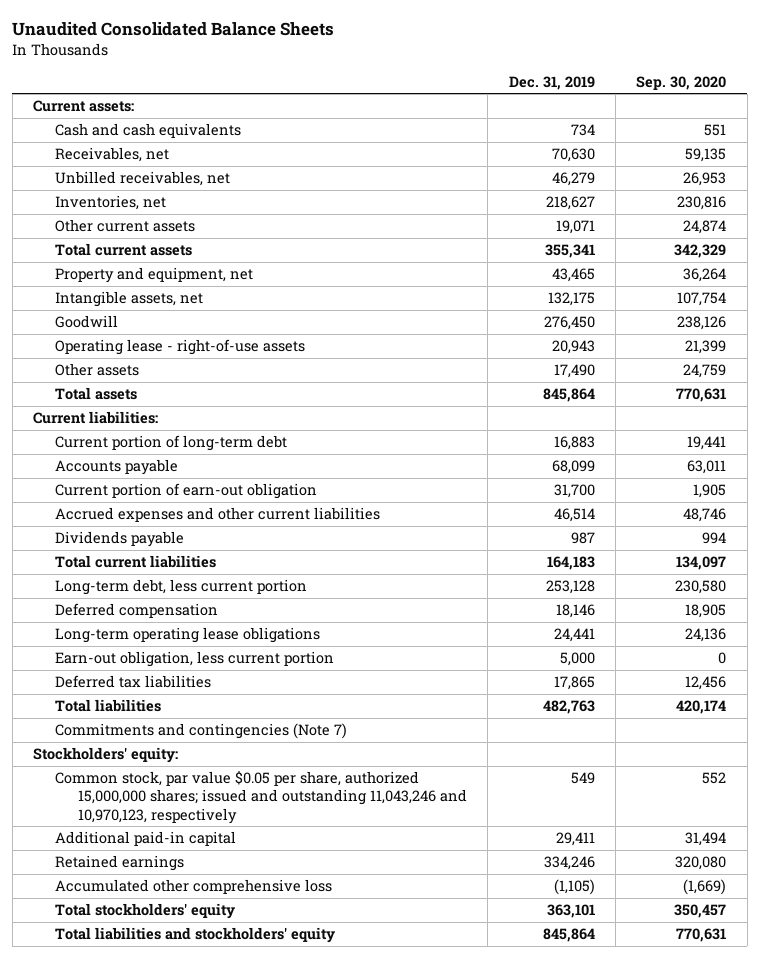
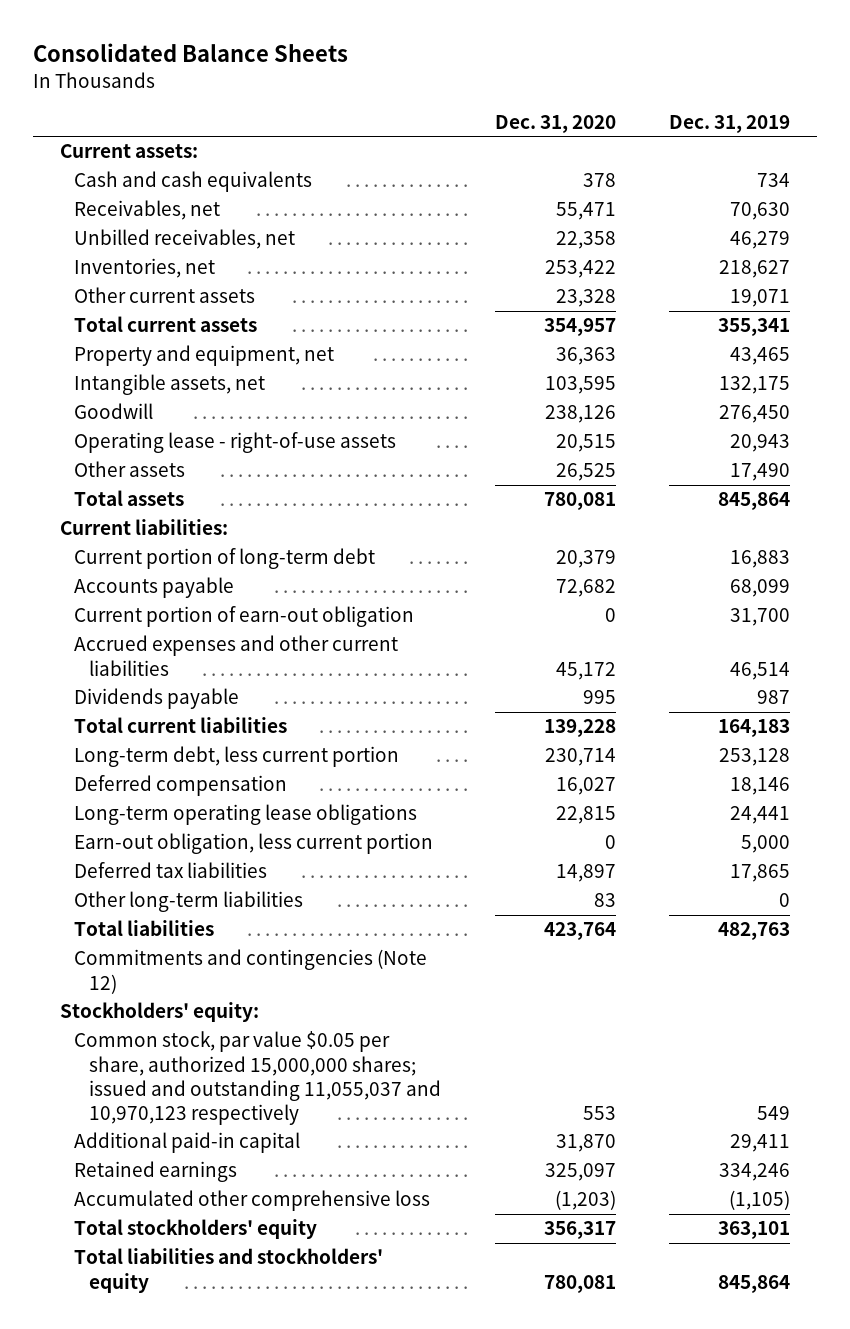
[12,22,335,37] Unaudited Consolidated Balance Sheets -> [32,43,348,63] Consolidated Balance Sheets
[636,75,727,90] Sep. 30, 2020 -> none
none -> [494,114,616,133] Dec. 31, 2020
none -> [74,891,304,913] Other long-term liabilities
[55,723,348,740] Commitments and contingencies (Note 7) -> [74,949,428,994] Commitments and contingencies (Note 12)
[55,771,467,824] Common stock, par value $0.05 per share, authorized 15,000,000 shares; issued and outstanding 11,043,246 and 10,970,123, respectively -> [74,1031,441,1125] Common stock, par value $0.05 per share, authorized 15,000,000 shares; issued and outstanding 11,055,037 and 10,970,123 respectively

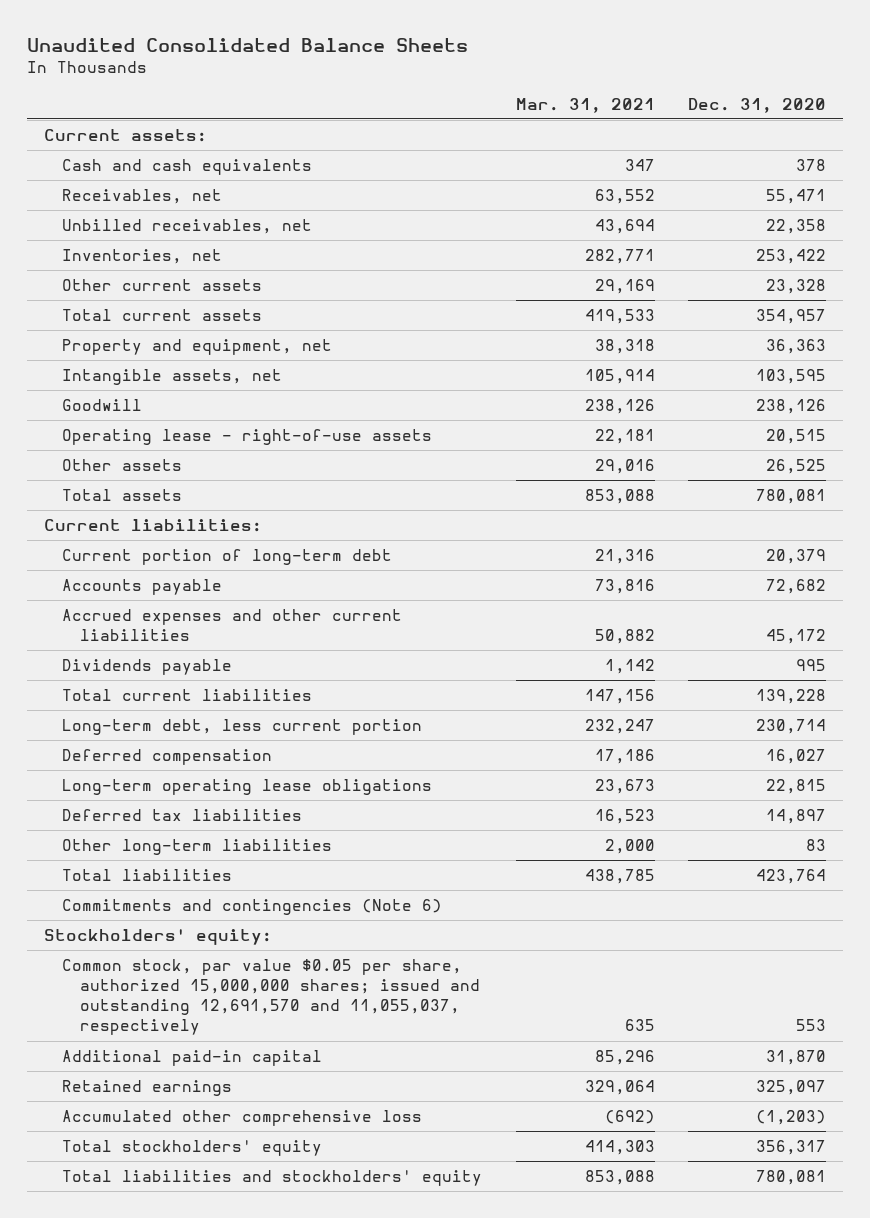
[32,43,348,63] Consolidated Balance Sheets -> [27,37,469,52] Unaudited Consolidated Balance Sheets
[669,114,791,133] Dec. 31, 2019 -> none
none -> [515,97,655,113] Mar. 31, 2021
[74,606,415,628] Current portion of earn-out obligation -> none
[74,833,434,855] Earn-out obligation, less current portion -> none
[74,949,428,994] Commitments and contingencies (Note 12) -> [62,899,443,916] Commitments and contingencies (Note 6)
[74,1031,441,1125] Common stock, par value $0.05 per share, authorized 15,000,000 shares; issued and outstanding 11,055,037 and 10,970,123 respectively -> [62,959,480,1036] Common stock, par value $0.05 per share, authorized 15,000,000 shares; issued and outstanding 12,691,570 and 11,055,037, respectively

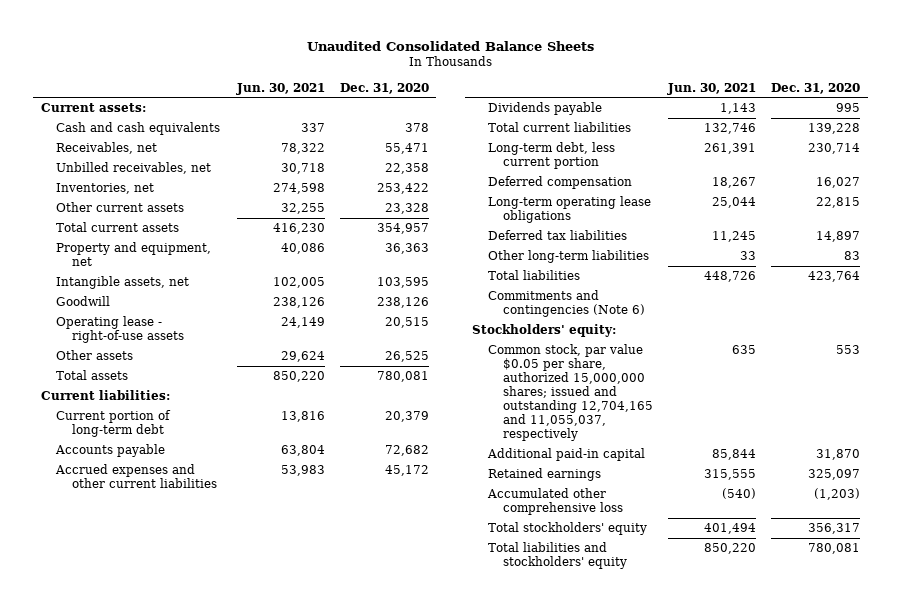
[515,97,655,113] Mar. 31, 2021 -> none
none -> [235,82,325,95] Jun. 30, 2021
[62,959,480,1036] Common stock, par value $0.05 per share, authorized 15,000,000 shares; issued and outstanding 12,691,570 and 11,055,037, respectively -> [487,344,653,441] Common stock, par value $0.05 per share, authorized 15,000,000 shares; issued and outstanding 12,704,165 and 11,055,037, respectively

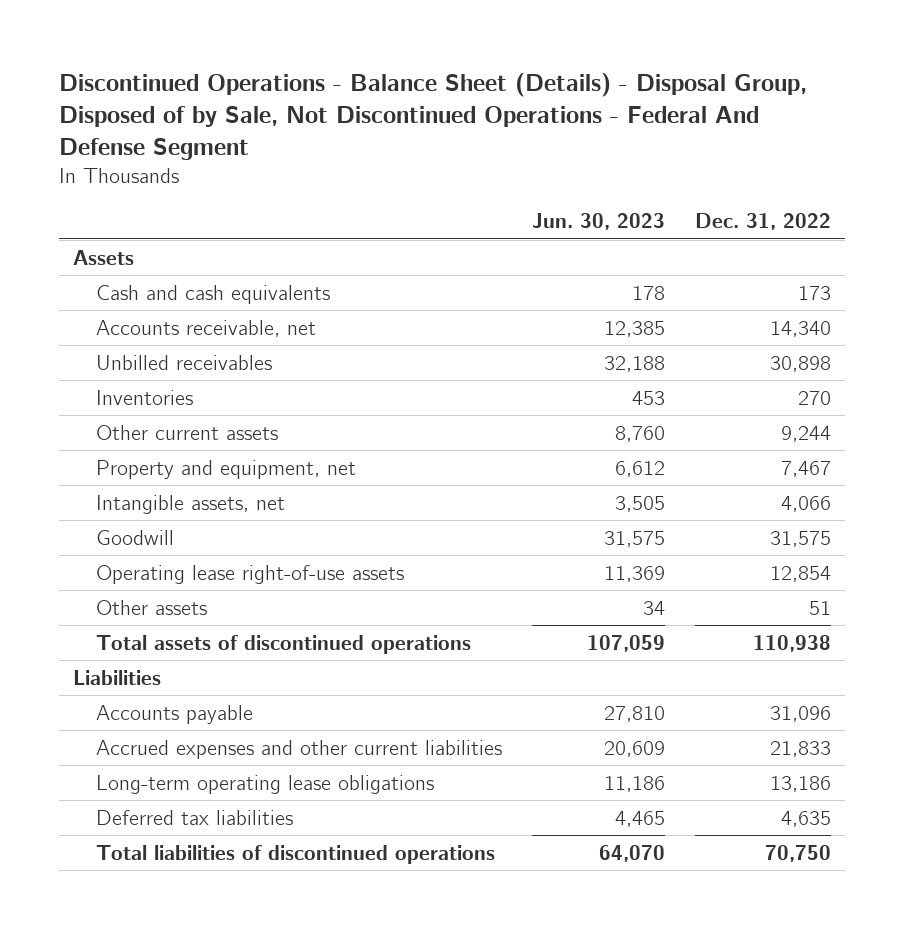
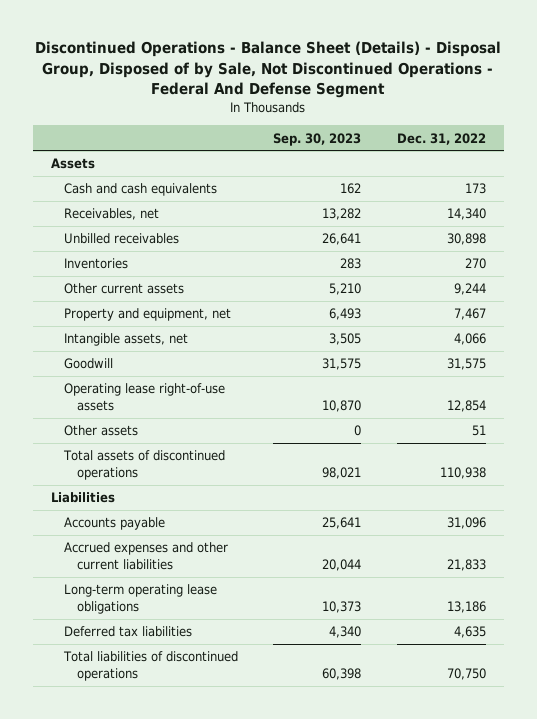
[531,213,665,231] Jun. 30, 2023 -> none
none -> [273,132,362,146] Sep. 30, 2023
[96,319,317,337] Accounts receivable, net -> [63,208,159,221] Receivables, net

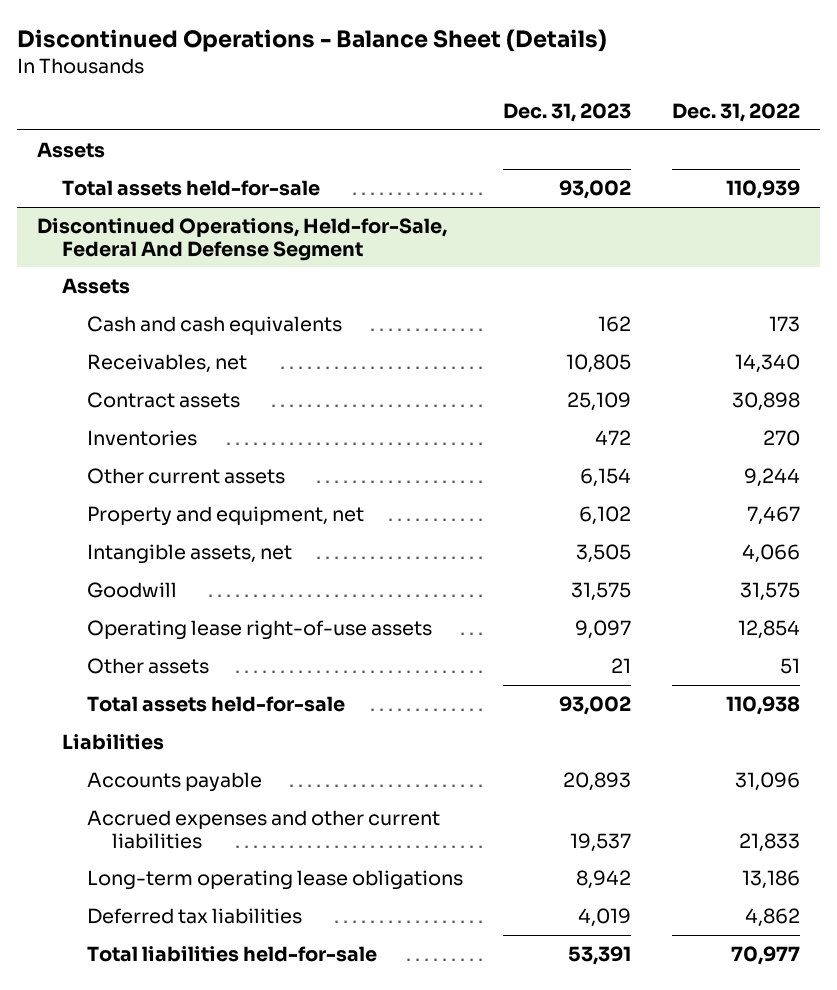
[35,41,502,99] Discontinued Operations - Balance Sheet (Details) - Disposal Group, Disposed of by Sale, Not Discontinued Operations - Federal And Defense Segment -> [16,28,607,52] Discontinued Operations - Balance Sheet (Details)
[273,132,362,146] Sep. 30, 2023 -> none
none -> [503,103,632,123] Dec. 31, 2023
none -> [61,179,320,196] Total assets held-for-sale
none -> [36,217,447,261] Discontinued Operations, Held-for-Sale, Federal And Defense Segment
none -> [61,277,130,294] Assets
[63,233,179,245] Unbilled receivables -> [86,391,240,408] Contract assets
[62,450,225,481] Total assets of discontinued operations -> [86,695,345,712] Total assets held-for-sale
[454,626,487,639] 4,635 -> [744,907,800,927] 4,862
[62,651,238,682] Total liabilities of discontinued operations -> [86,945,377,962] Total liabilities held-for-sale
[447,668,487,681] 70,750 -> [730,945,800,965] 70,977

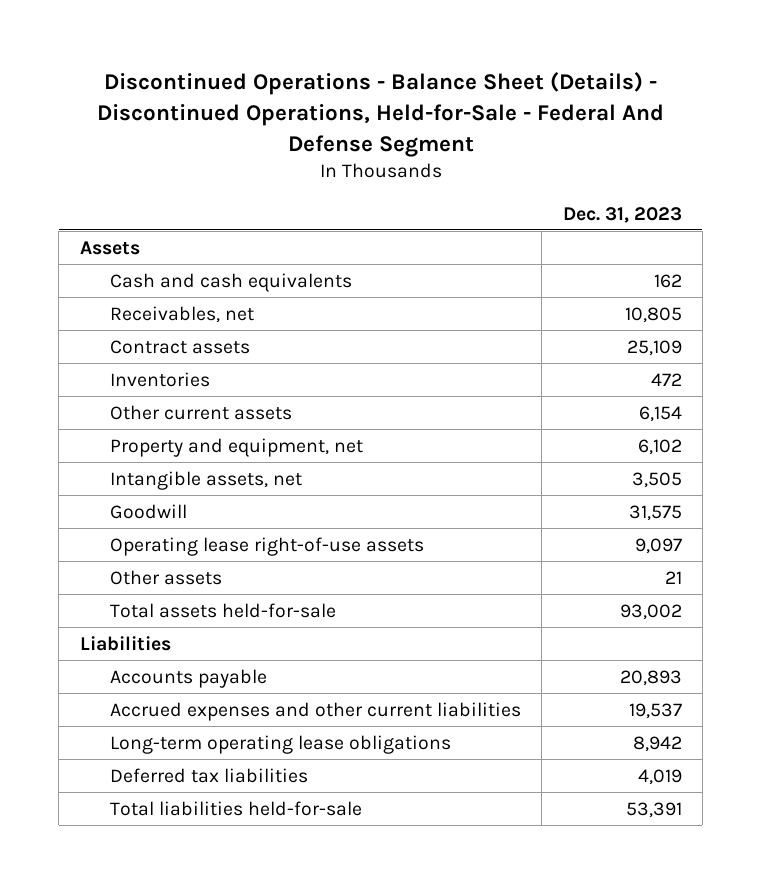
[16,28,607,52] Discontinued Operations - Balance Sheet (Details) -> [96,72,664,157] Discontinued Operations - Balance Sheet (Details) - Discontinued Operations, Held-for-Sale - Federal And Defense Segment
[671,103,800,123] Dec. 31, 2022 -> none
[61,179,320,196] Total assets held-for-sale -> none
[36,217,447,261] Discontinued Operations, Held-for-Sale, Federal And Defense Segment -> none
[61,277,130,294] Assets -> none

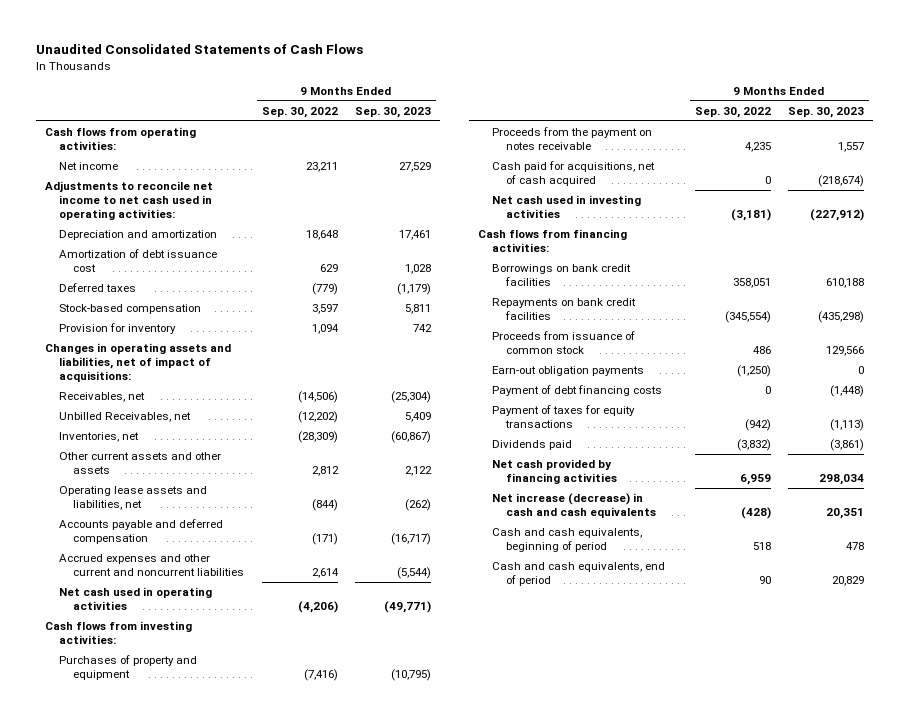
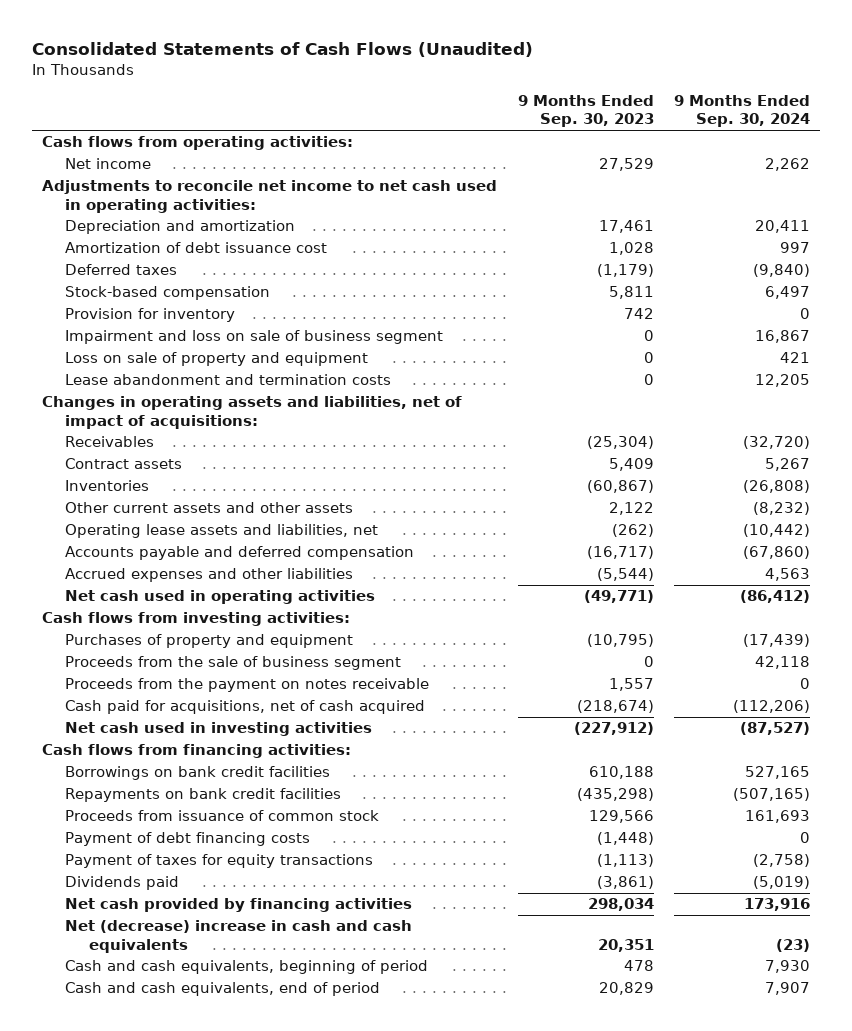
[36,43,364,54] Unaudited Consolidated Statements of Cash Flows -> [31,41,533,57] Consolidated Statements of Cash Flows (Unaudited)
[261,106,338,118] Sep. 30, 2022 -> none
none -> [674,94,811,128] 9 Months Ended Sep. 30, 2024
none -> [65,330,444,345] Impairment and loss on sale of business segment
none -> [65,352,369,367] Loss on sale of property and equipment
none -> [65,374,392,386] Lease abandonment and termination costs
[58,392,145,403] Receivables, net -> [65,436,155,448] Receivables
[58,412,191,423] Unbilled Receivables, net -> [65,458,183,470] Contract assets
[58,432,139,443] Inventories, net -> [65,480,150,492] Inventories
[58,554,244,577] Accrued expenses and other current and noncurrent liabilities -> [65,568,354,583] Accrued expenses and other liabilities
none -> [65,656,402,671] Proceeds from the sale of business segment
[491,366,644,377] Earn-out obligation payments -> none
[491,493,656,519] Net increase (decrease) in cash and cash equivalents -> [65,920,413,953] Net (decrease) increase in cash and cash equivalents

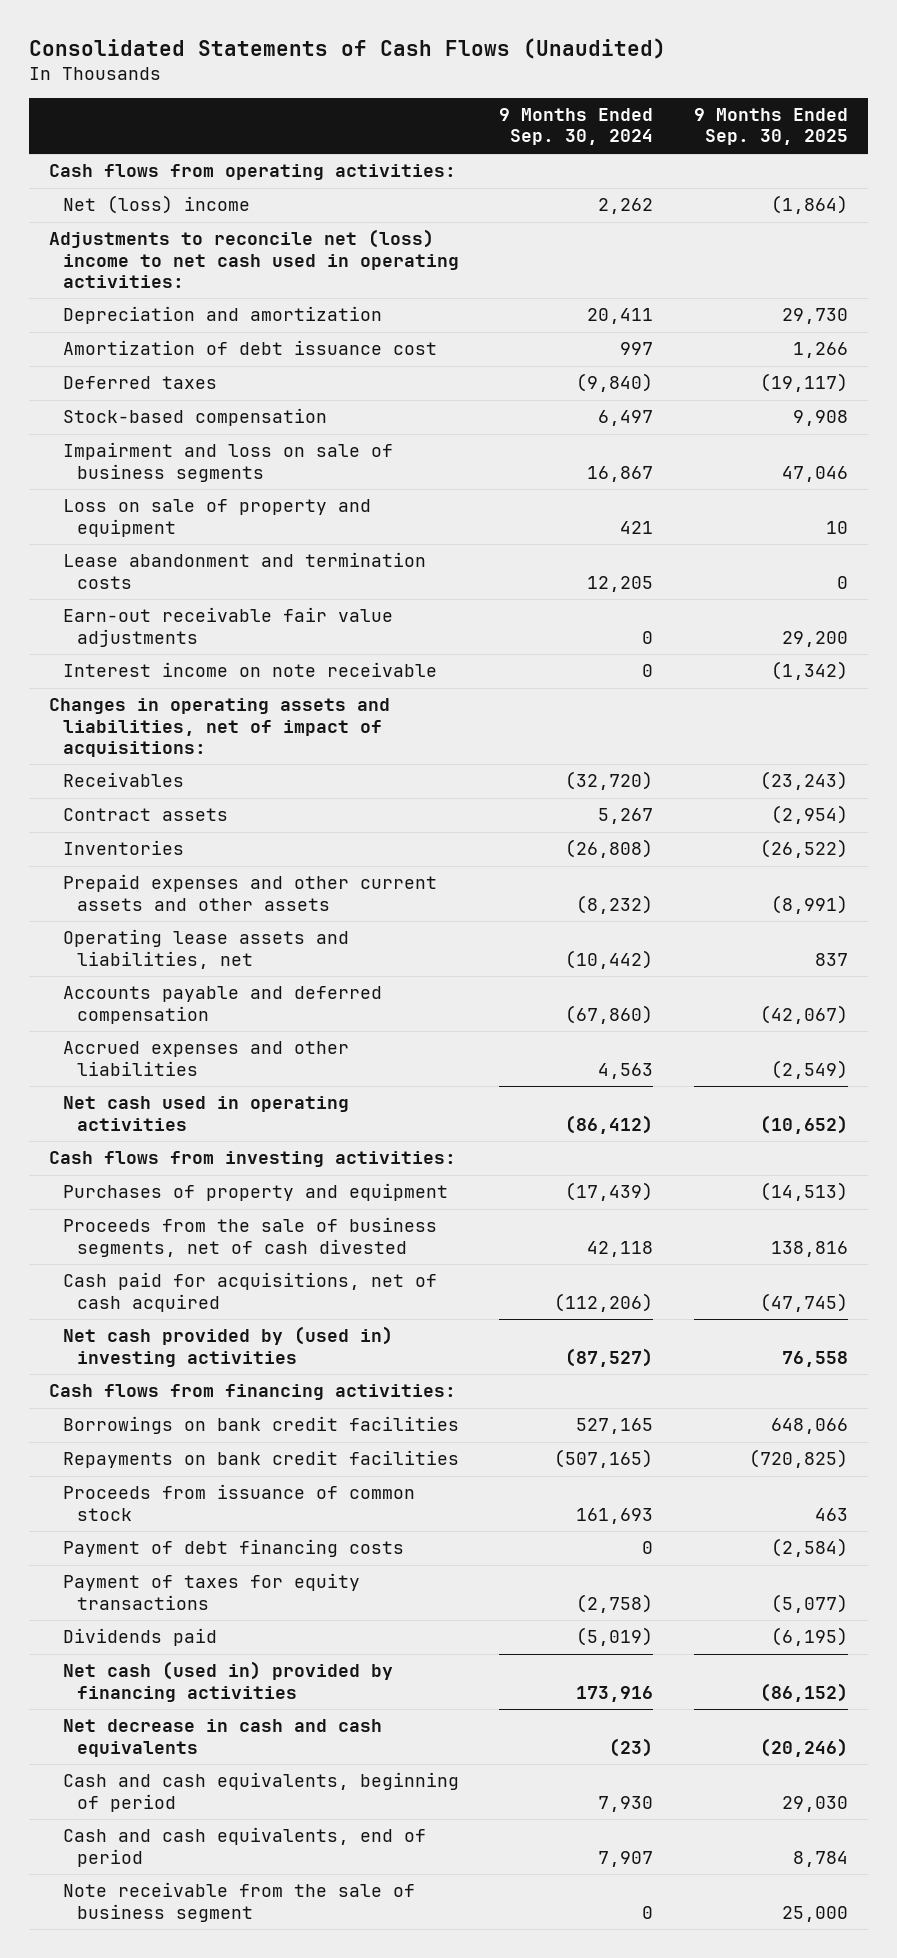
[517,94,654,128] 9 Months Ended Sep. 30, 2023 -> none
none -> [693,108,848,146] 9 Months Ended Sep. 30, 2025
[65,158,152,170] Net income -> [63,195,251,215] Net (loss) income
[41,180,497,213] Adjustments to reconcile net income to net cash used in operating activities: -> [49,229,460,288] Adjustments to reconcile net (loss) income to net cash used in operating activities:
[65,308,236,323] Provision for inventory -> none
[65,330,444,345] Impairment and loss on sale of business segment -> [63,442,394,482] Impairment and loss on sale of business segments
none -> [63,607,394,647] Earn-out receivable fair value adjustments
none -> [63,662,438,678] Interest income on note receivable
[65,502,354,514] Other current assets and other assets -> [63,874,438,911] Prepaid expenses and other current assets and other assets
[65,678,430,693] Proceeds from the payment on notes receivable -> none
[65,656,402,671] Proceeds from the sale of business segment -> [63,1217,438,1257] Proceeds from the sale of business segments, net of cash divested
[65,722,373,737] Net cash used in investing activities -> [63,1326,394,1367] Net cash provided by (used in) investing activities
[65,898,413,913] Net cash provided by financing activities -> [63,1661,394,1702] Net cash (used in) provided by financing activities
[65,920,413,953] Net (decrease) increase in cash and cash equivalents -> [63,1719,383,1757] Net decrease in cash and cash equivalents
none -> [63,1882,416,1922] Note receivable from the sale of business segment

